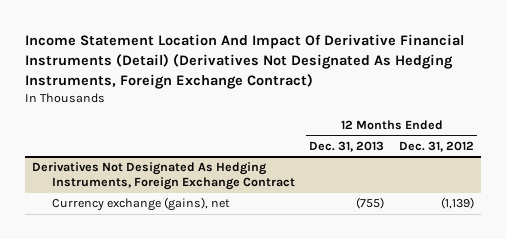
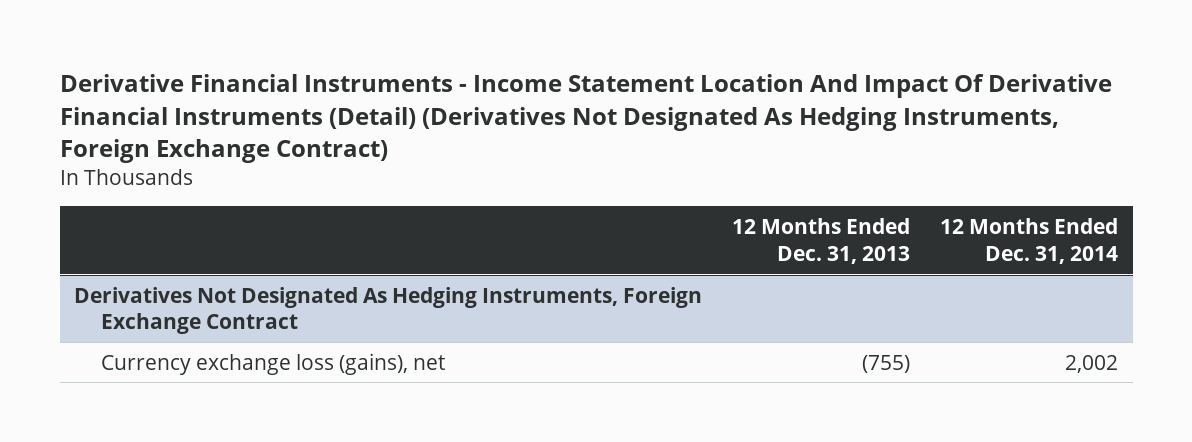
[25,34,465,89] Income Statement Location And Impact Of Derivative Financial Instruments (Detail) (Derivatives Not Designated As Hedging Instruments, Foreign Exchange Contract) -> [59,74,1112,164] Derivative Financial Instruments - Income Statement Location And Impact Of Derivative Financial Instruments (Detail) (Derivatives Not Designated As Hedging Instruments, Foreign Exchange Contract)
[398,140,474,152] Dec. 31, 2012 -> none
none -> [939,218,1118,264] 12 Months Ended Dec. 31, 2014
[52,197,231,212] Currency exchange (gains), net -> [100,352,445,375] Currency exchange loss (gains), net

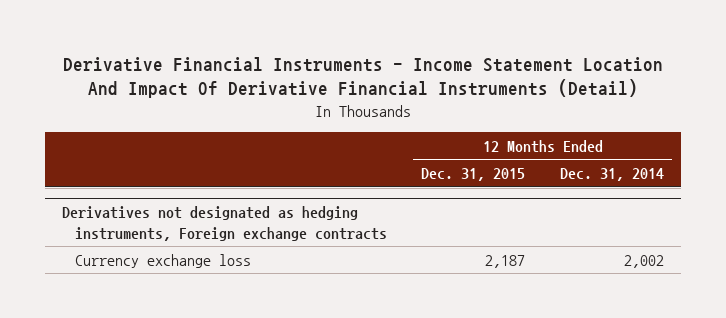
[59,74,1112,164] Derivative Financial Instruments - Income Statement Location And Impact Of Derivative Financial Instruments (Detail) (Derivatives Not Designated As Hedging Instruments, Foreign Exchange Contract) -> [63,56,664,99] Derivative Financial Instruments - Income Statement Location And Impact Of Derivative Financial Instruments (Detail)
[732,218,911,264] 12 Months Ended Dec. 31, 2013 -> none
none -> [421,168,526,182] Dec. 31, 2015
[74,286,703,335] Derivatives Not Designated As Hedging Instruments, Foreign Exchange Contract -> [62,206,388,241] Derivatives not designated as hedging instruments, Foreign exchange contracts
[100,352,445,375] Currency exchange loss (gains), net -> [75,253,252,268] Currency exchange loss

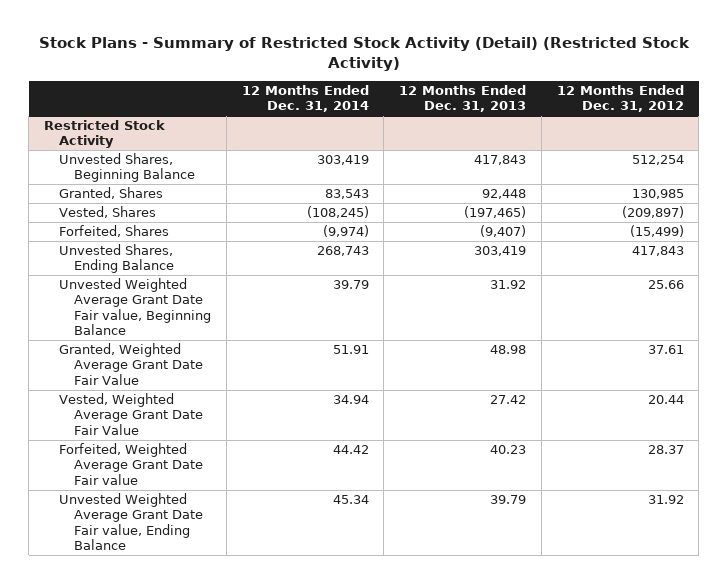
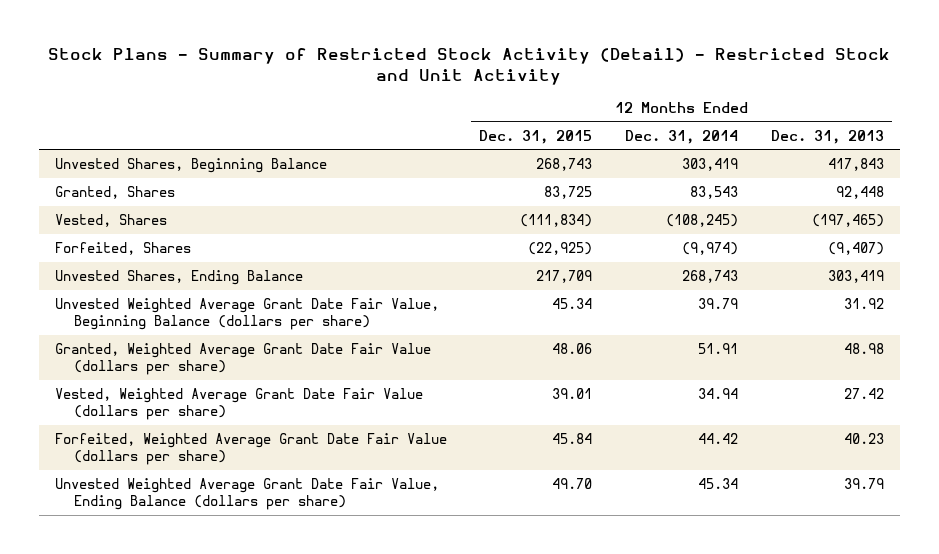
[38,37,690,72] Stock Plans - Summary of Restricted Stock Activity (Detail) (Restricted Stock Activity) -> [48,47,891,85] Stock Plans - Summary of Restricted Stock Activity (Detail) - Restricted Stock and Unit Activity
[556,84,684,113] 12 Months Ended Dec. 31, 2012 -> none
none -> [479,129,593,144] Dec. 31, 2015
[44,120,166,149] Restricted Stock Activity -> none
[59,278,212,336] Unvested Weighted Average Grant Date Fair value, Beginning Balance -> [54,297,439,330] Unvested Weighted Average Grant Date Fair Value, Beginning Balance (dollars per share)
[59,343,204,385] Granted, Weighted Average Grant Date Fair Value -> [54,342,431,375] Granted, Weighted Average Grant Date Fair Value (dollars per share)
[59,393,204,435] Vested, Weighted Average Grant Date Fair Value -> [54,387,423,420] Vested, Weighted Average Grant Date Fair Value (dollars per share)
[59,443,204,485] Forfeited, Weighted Average Grant Date Fair value -> [54,432,447,465] Forfeited, Weighted Average Grant Date Fair Value (dollars per share)
[59,493,204,551] Unvested Weighted Average Grant Date Fair value, Ending Balance -> [54,477,439,510] Unvested Weighted Average Grant Date Fair Value, Ending Balance (dollars per share)

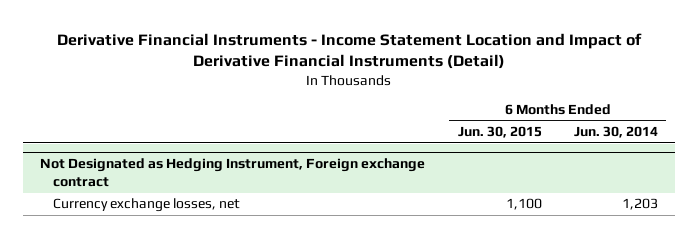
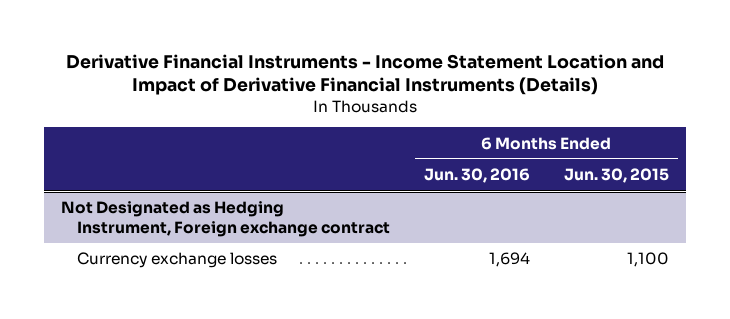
[57,32,643,70] Derivative Financial Instruments - Income Statement Location and Impact of Derivative Financial Instruments (Detail) -> [66,53,665,96] Derivative Financial Instruments - Income Statement Location and Impact of Derivative Financial Instruments (Details)
[574,126,659,139] Jun. 30, 2014 -> none
none -> [423,168,530,184] Jun. 30, 2016
[53,198,241,213] Currency exchange losses, net -> [76,252,277,269] Currency exchange losses

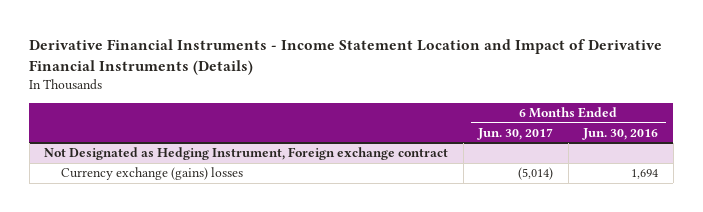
[564,168,670,184] Jun. 30, 2015 -> none
none -> [477,127,554,140] Jun. 30, 2017
[76,252,277,269] Currency exchange losses -> [61,167,244,181] Currency exchange (gains) losses

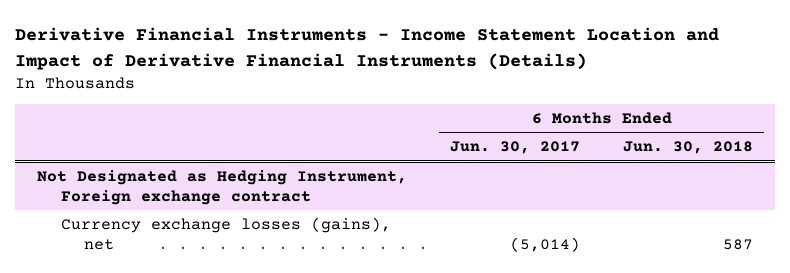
[582,127,659,140] Jun. 30, 2016 -> none
none -> [623,141,754,155] Jun. 30, 2018
[61,167,244,181] Currency exchange (gains) losses -> [60,216,391,250] Currency exchange losses (gains), net

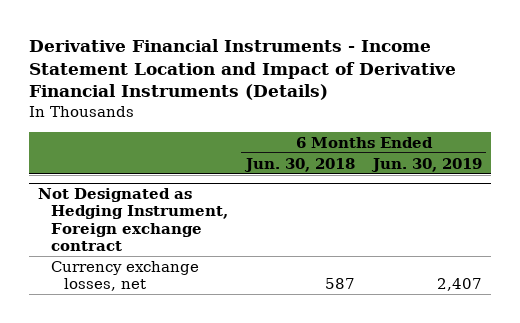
[449,141,580,155] Jun. 30, 2017 -> none
none -> [370,157,482,172] Jun. 30, 2019
[60,216,391,250] Currency exchange losses (gains), net -> [50,260,199,291] Currency exchange losses, net

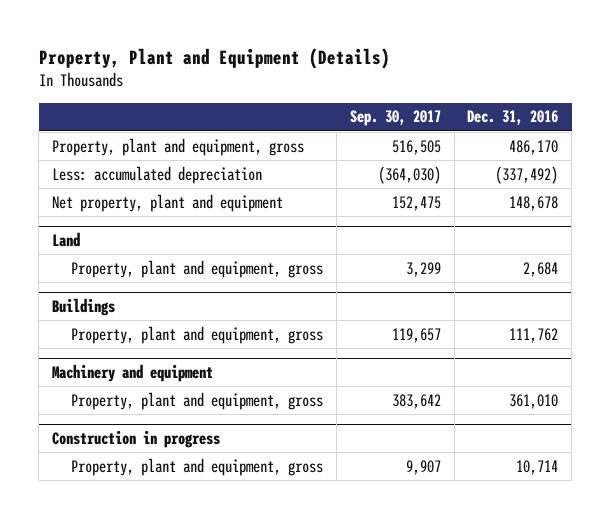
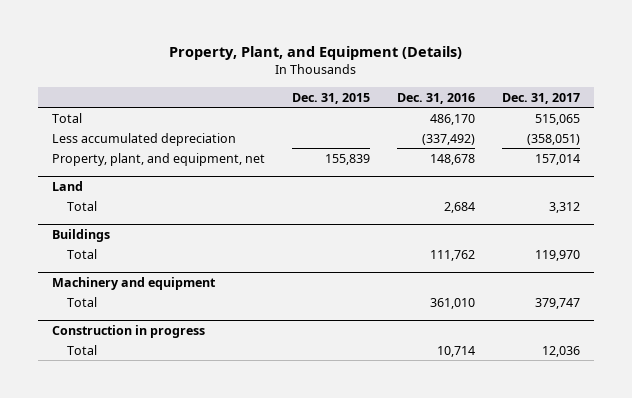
[38,48,390,70] Property, Plant and Equipment (Details) -> [168,46,462,61] Property, Plant, and Equipment (Details)
[349,110,441,127] Sep. 30, 2017 -> none
none -> [291,92,370,104] Dec. 31, 2015
none -> [501,92,580,104] Dec. 31, 2017
[51,137,304,156] Property, plant and equipment, gross -> [51,112,82,123] Total
[51,165,262,184] Less: accumulated depreciation -> [51,132,236,146] Less accumulated depreciation
[51,193,283,212] Net property, plant and equipment -> [51,152,265,166] Property, plant, and equipment, net
[71,259,324,278] Property, plant and equipment, gross -> [66,200,97,211] Total
[71,325,324,344] Property, plant and equipment, gross -> [66,248,97,259] Total
[71,391,324,410] Property, plant and equipment, gross -> [66,296,97,307] Total
[71,457,324,476] Property, plant and equipment, gross -> [66,344,97,355] Total

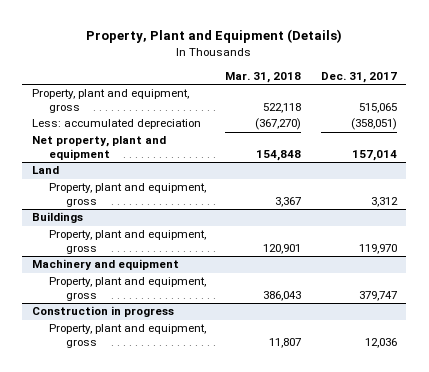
[168,46,462,61] Property, Plant, and Equipment (Details) -> [86,29,343,44] Property, Plant and Equipment (Details)
[291,92,370,104] Dec. 31, 2015 -> none
[396,92,475,104] Dec. 31, 2016 -> none
none -> [225,71,302,83] Mar. 31, 2018
[51,112,82,123] Total -> [32,89,190,113] Property, plant and equipment, gross
[51,132,236,146] Less accumulated depreciation -> [32,119,202,130] Less: accumulated depreciation
[51,152,265,166] Property, plant, and equipment, net -> [32,136,167,160] Net property, plant and equipment
[66,200,97,211] Total -> [49,183,207,207] Property, plant and equipment, gross
[66,248,97,259] Total -> [49,230,207,254] Property, plant and equipment, gross
[66,296,97,307] Total -> [49,277,207,301] Property, plant and equipment, gross
[66,344,97,355] Total -> [49,324,207,348] Property, plant and equipment, gross

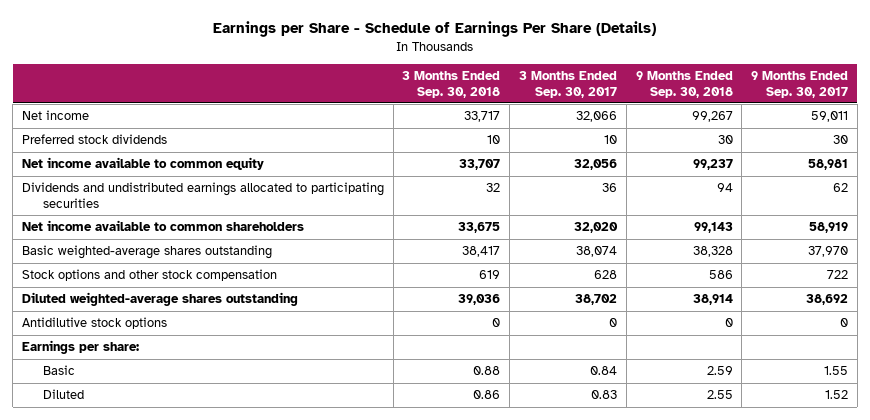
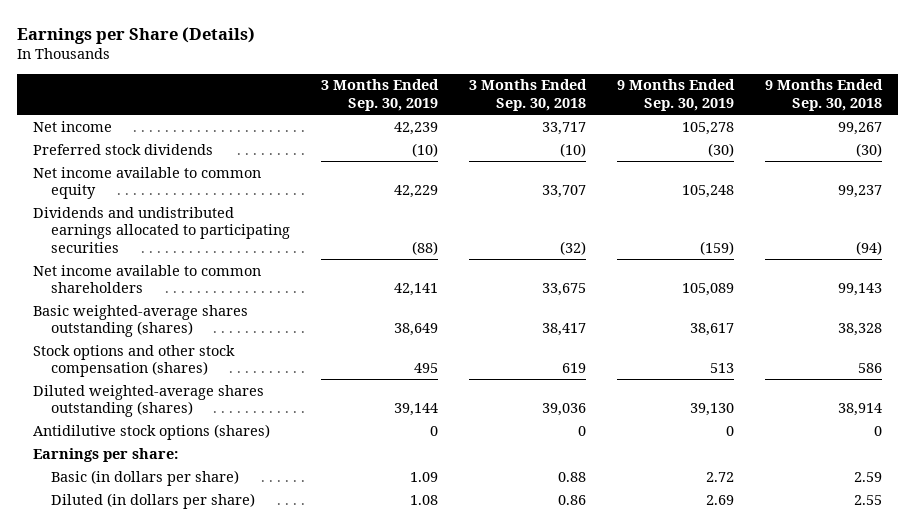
[213,20,657,37] Earnings per Share - Schedule of Earnings Per Share (Details) -> [17,26,256,44] Earnings per Share (Details)
[519,71,618,98] 3 Months Ended Sep. 30, 2017 -> none
[751,71,849,98] 9 Months Ended Sep. 30, 2017 -> none
none -> [320,79,439,111] 3 Months Ended Sep. 30, 2019
none -> [617,79,736,111] 9 Months Ended Sep. 30, 2019
[487,135,501,145] 10 -> [559,142,586,157] (10)
[717,135,733,145] 30 -> [856,142,883,157] (30)
[486,183,501,193] 32 -> [559,240,586,255] (32)
[716,183,733,193] 94 -> [856,240,883,255] (94)
[21,245,272,260] Basic weighted-average shares outstanding -> [32,304,248,338] Basic weighted-average shares outstanding (shares)
[21,269,277,282] Stock options and other stock compensation -> [32,344,235,378] Stock options and other stock compensation (shares)
[21,292,298,307] Diluted weighted-average shares outstanding -> [32,384,264,418] Diluted weighted-average shares outstanding (shares)
[21,317,167,330] Antidilutive stock options -> [32,423,270,440] Antidilutive stock options (shares)
[42,365,75,376] Basic -> [50,469,239,486] Basic (in dollars per share)
[42,389,84,400] Diluted -> [50,492,255,509] Diluted (in dollars per share)

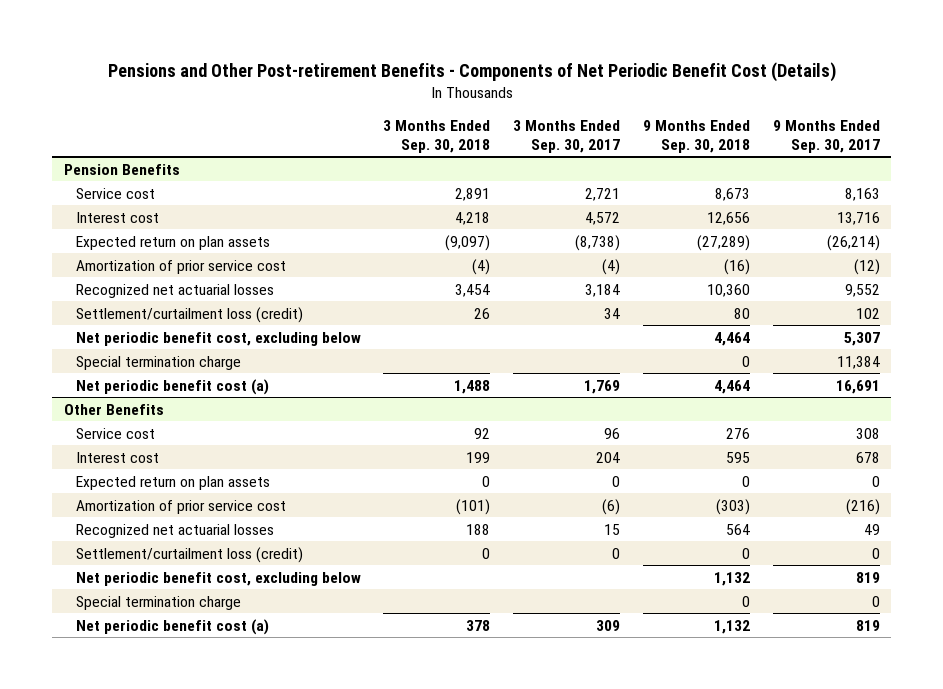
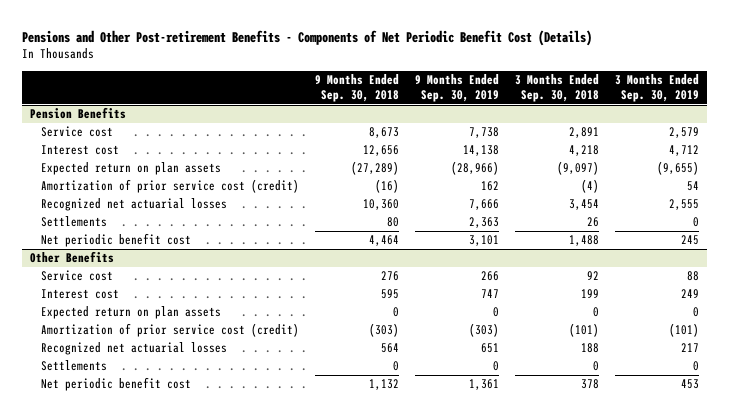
[513,120,621,153] 3 Months Ended Sep. 30, 2017 -> none
[772,120,880,153] 9 Months Ended Sep. 30, 2017 -> none
none -> [414,74,499,102] 9 Months Ended Sep. 30, 2019
none -> [615,74,700,102] 3 Months Ended Sep. 30, 2019
[75,259,286,274] Amortization of prior service cost -> [40,179,299,194] Amortization of prior service cost (credit)
[75,331,361,346] Net periodic benefit cost, excluding below -> none
[75,355,241,370] Special termination charge -> none
[75,306,303,323] Settlement/curtailment loss (credit) -> [40,216,107,228] Settlements
[75,378,269,395] Net periodic benefit cost (a) -> [40,233,191,248] Net periodic benefit cost
[75,499,286,514] Amortization of prior service cost -> [40,323,299,338] Amortization of prior service cost (credit)
[75,571,361,586] Net periodic benefit cost, excluding below -> none
[75,595,241,610] Special termination charge -> none
[75,546,303,563] Settlement/curtailment loss (credit) -> [40,360,107,372] Settlements
[75,618,269,635] Net periodic benefit cost (a) -> [40,377,191,392] Net periodic benefit cost

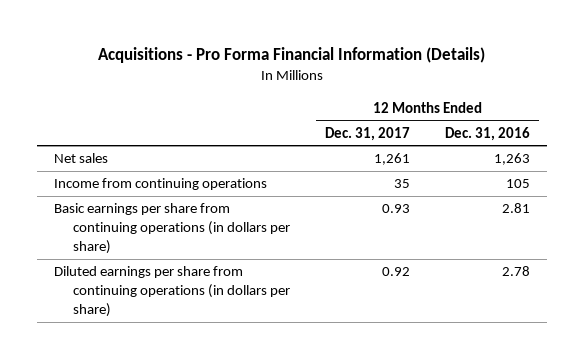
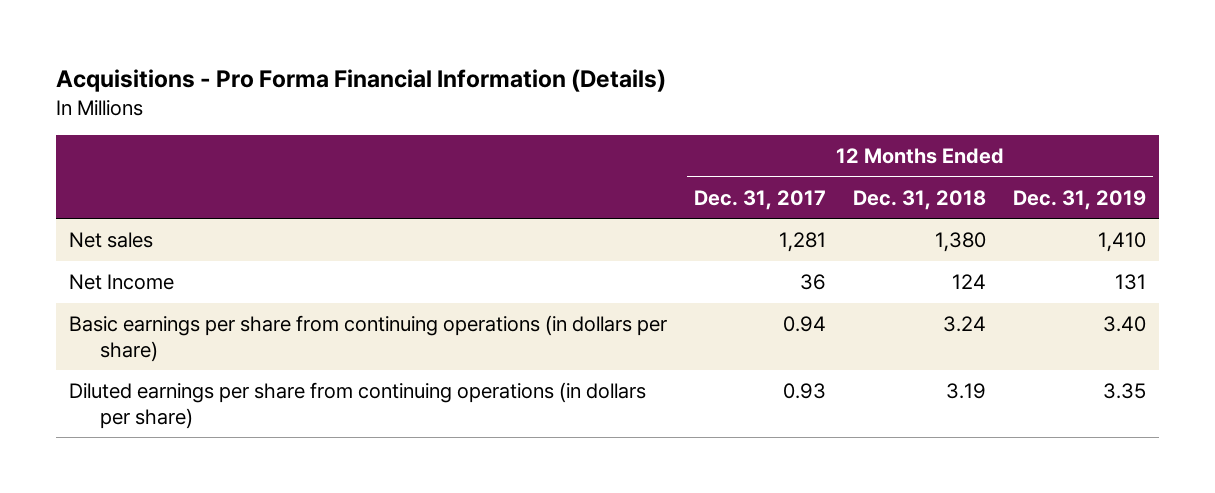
[445,126,531,141] Dec. 31, 2016 -> none
none -> [852,189,986,210] Dec. 31, 2018
none -> [1012,189,1146,210] Dec. 31, 2019
[374,153,411,166] 1,261 -> [779,231,827,252] 1,281
[54,178,268,191] Income from continuing operations -> [69,273,175,290] Net Income
[394,179,411,189] 35 -> [800,273,827,290] 36
[382,204,411,214] 0.93 -> [783,315,827,332] 0.94
[382,267,411,277] 0.92 -> [783,382,827,399] 0.93

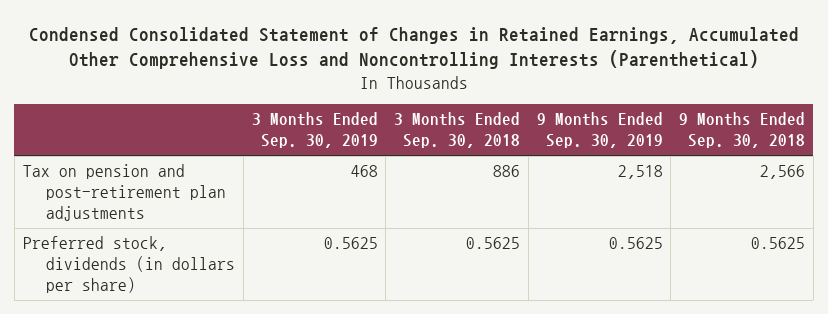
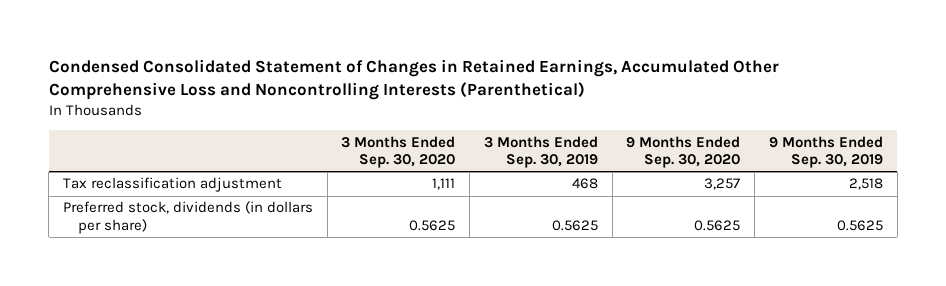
[394,112,521,149] 3 Months Ended Sep. 30, 2018 -> none
[679,112,806,149] 9 Months Ended Sep. 30, 2018 -> none
none -> [341,135,456,169] 3 Months Ended Sep. 30, 2020
none -> [626,135,741,169] 9 Months Ended Sep. 30, 2020
[22,164,227,222] Tax on pension and post-retirement plan adjustments -> [63,177,283,193] Tax reclassification adjustment

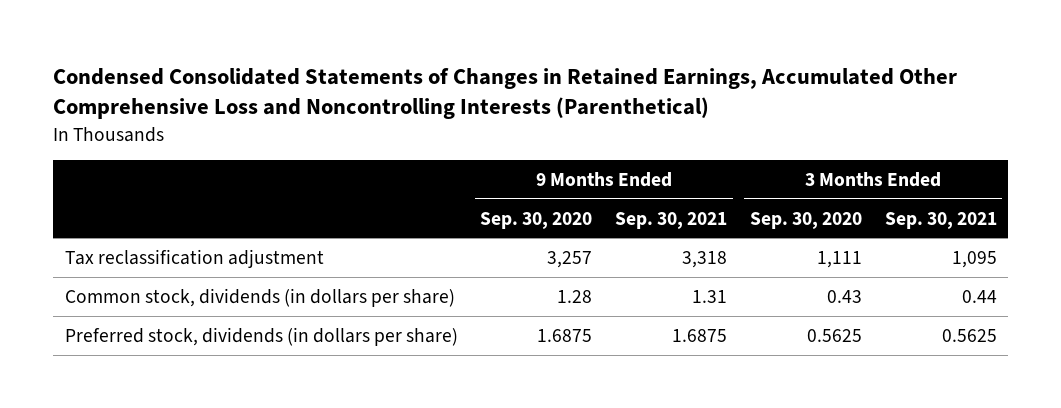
[48,58,779,101] Condensed Consolidated Statement of Changes in Retained Earnings, Accumulated Other Comprehensive Loss and Noncontrolling Interests (Parenthetical) -> [53,67,958,120] Condensed Consolidated Statements of Changes in Retained Earnings, Accumulated Other Comprehensive Loss and Noncontrolling Interests (Parenthetical)
[483,135,598,169] 3 Months Ended Sep. 30, 2019 -> none
[768,135,883,169] 9 Months Ended Sep. 30, 2019 -> none
none -> [615,211,728,229] Sep. 30, 2021
none -> [884,211,997,229] Sep. 30, 2021
none -> [64,287,455,307] Common stock, dividends (in dollars per share)
[694,219,741,231] 0.5625 -> [537,328,593,342] 1.6875

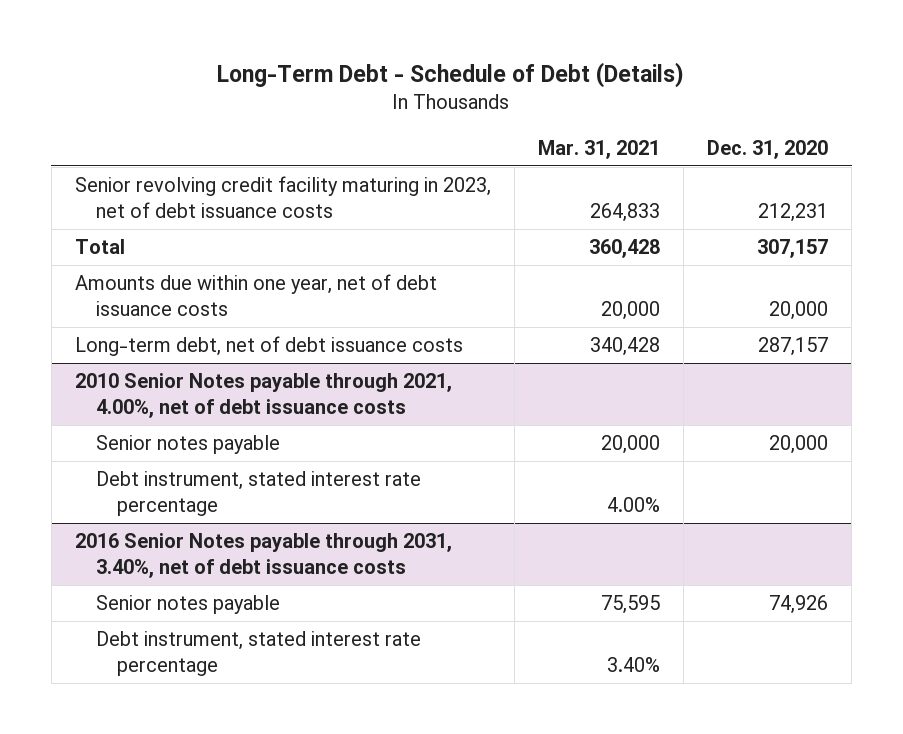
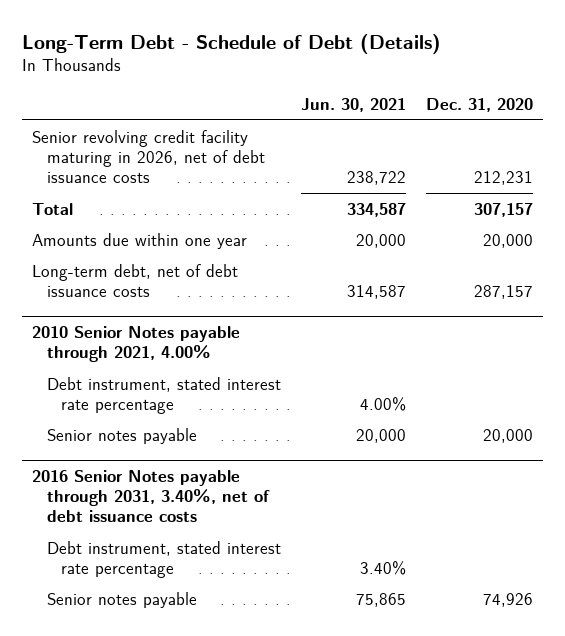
[537,139,660,159] Mar. 31, 2021 -> none
none -> [300,97,406,112] Jun. 30, 2021
[74,176,491,219] Senior revolving credit facility maturing in 2023, net of debt issuance costs -> [32,129,265,183] Senior revolving credit facility maturing in 2026, net of debt issuance costs
[74,274,437,317] Amounts due within one year, net of debt issuance costs -> [32,232,248,249] Amounts due within one year
[96,435,281,455] Senior notes payable -> none
[74,373,452,419] 2010 Senior Notes payable through 2021, 4.00%, net of debt issuance costs -> [32,325,241,362] 2010 Senior Notes payable through 2021, 4.00%
none -> [46,427,197,444] Senior notes payable
[96,595,281,615] Senior notes payable -> [46,591,197,608] Senior notes payable

